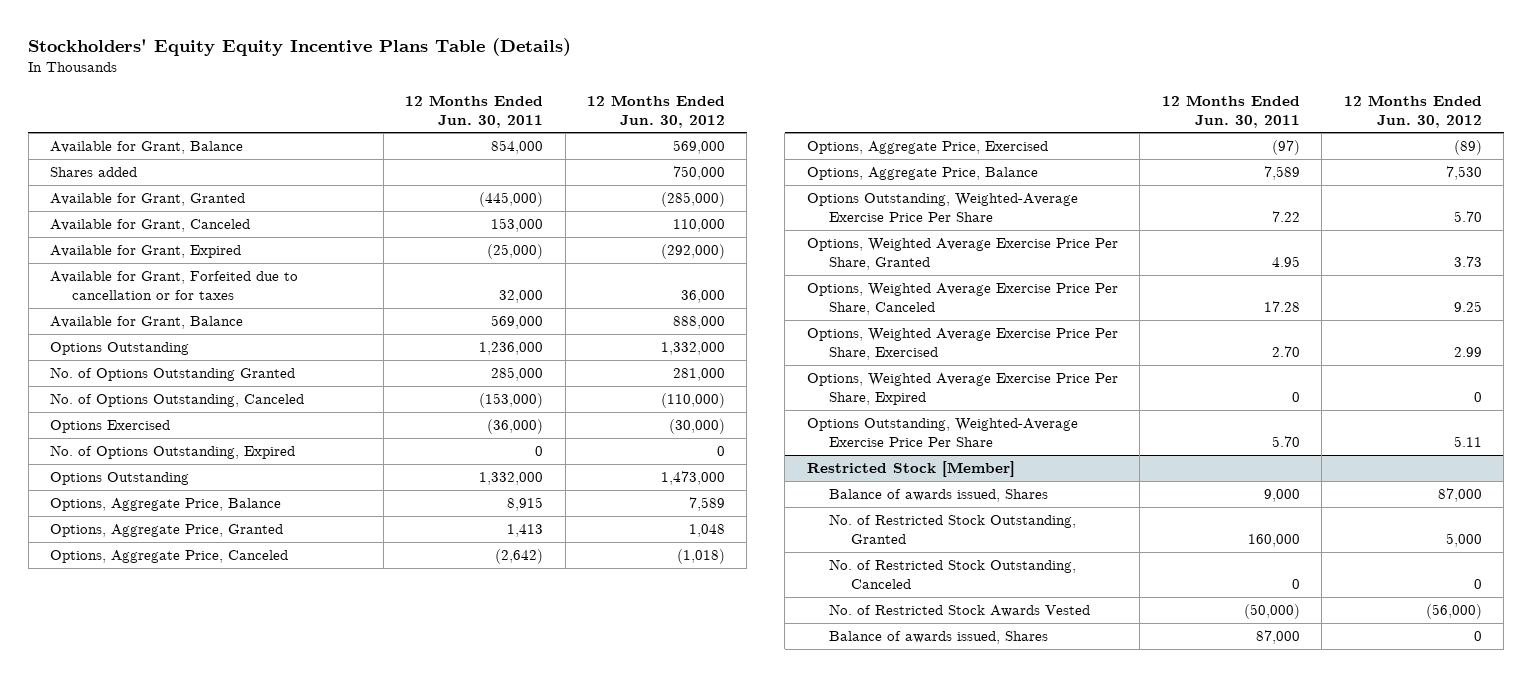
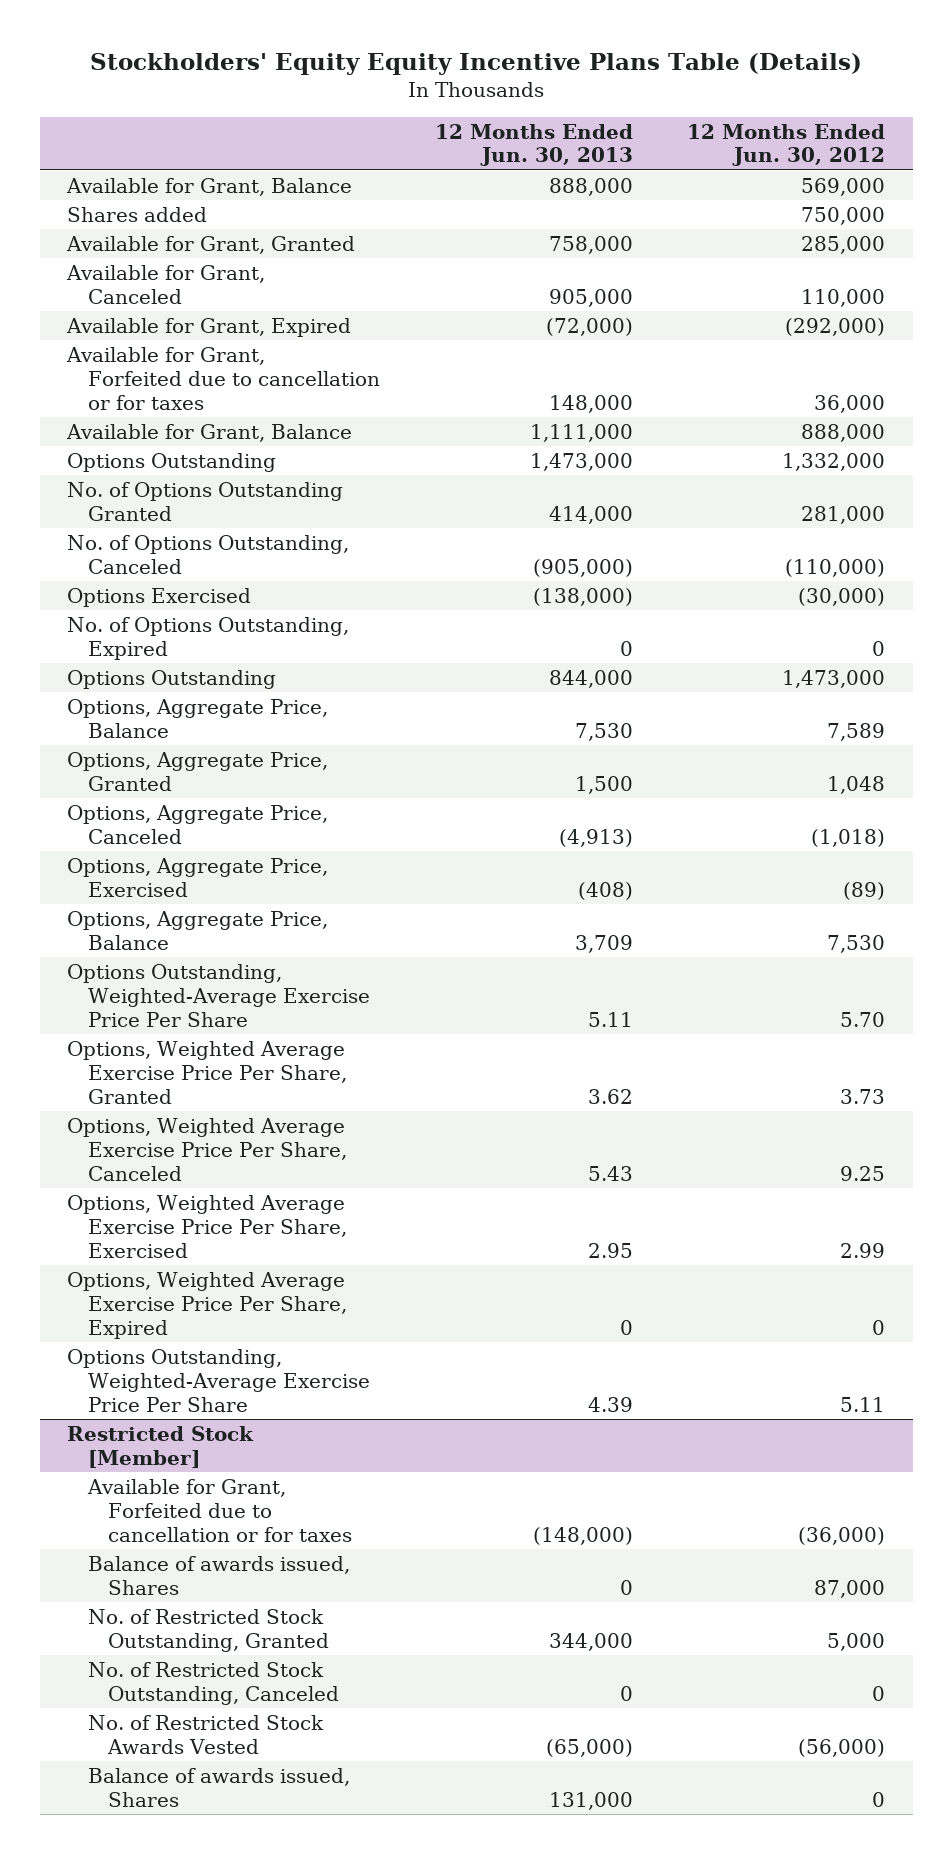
[405,94,544,128] 12 Months Ended Jun. 30, 2011 -> none
none -> [434,123,633,167] 12 Months Ended Jun. 30, 2013
[661,192,726,208] (285,000) -> [801,235,886,254] 285,000
none -> [86,1478,353,1542] Available for Grant, Forfeited due to cancellation or for taxes

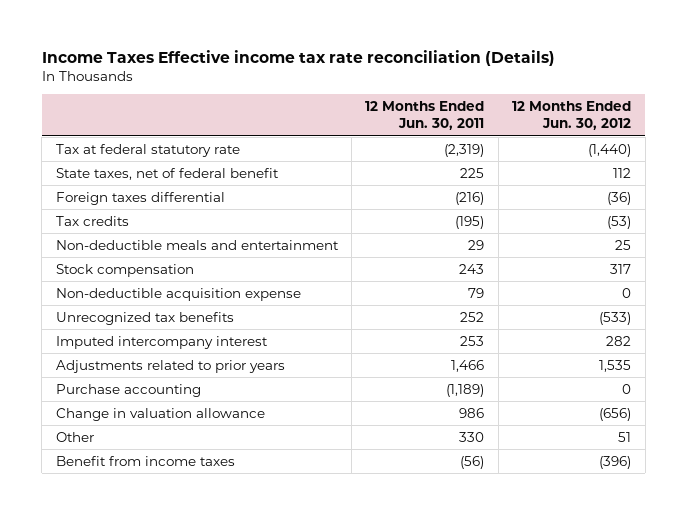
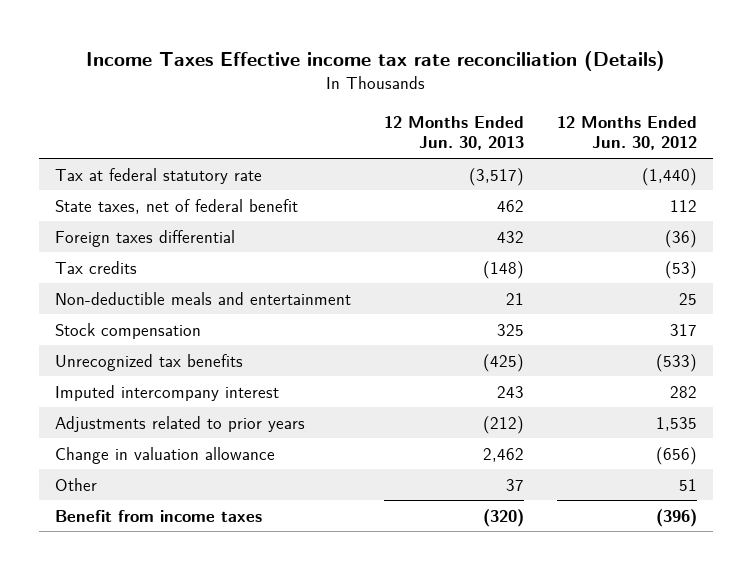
[365,101,485,131] 12 Months Ended Jun. 30, 2011 -> none
none -> [384,116,525,151] 12 Months Ended Jun. 30, 2013
[55,287,301,301] Non-deductible acquisition expense -> none
[55,383,201,397] Purchase accounting -> none

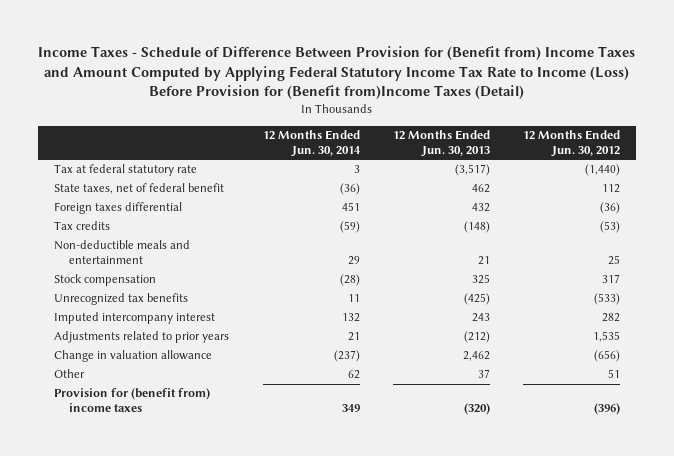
[86,50,666,71] Income Taxes Effective income tax rate reconciliation (Details) -> [38,46,636,100] Income Taxes - Schedule of Difference Between Provision for (Benefit from) Income Taxes and Amount Computed by Applying Federal Statutory Income Tax Rate to Income (Loss) Before Provision for (Benefit from)Income Taxes (Detail)
none -> [262,130,361,157] 12 Months Ended Jun. 30, 2014
[55,509,263,522] Benefit from income taxes -> [54,388,211,413] Provision for (benefit from) income taxes

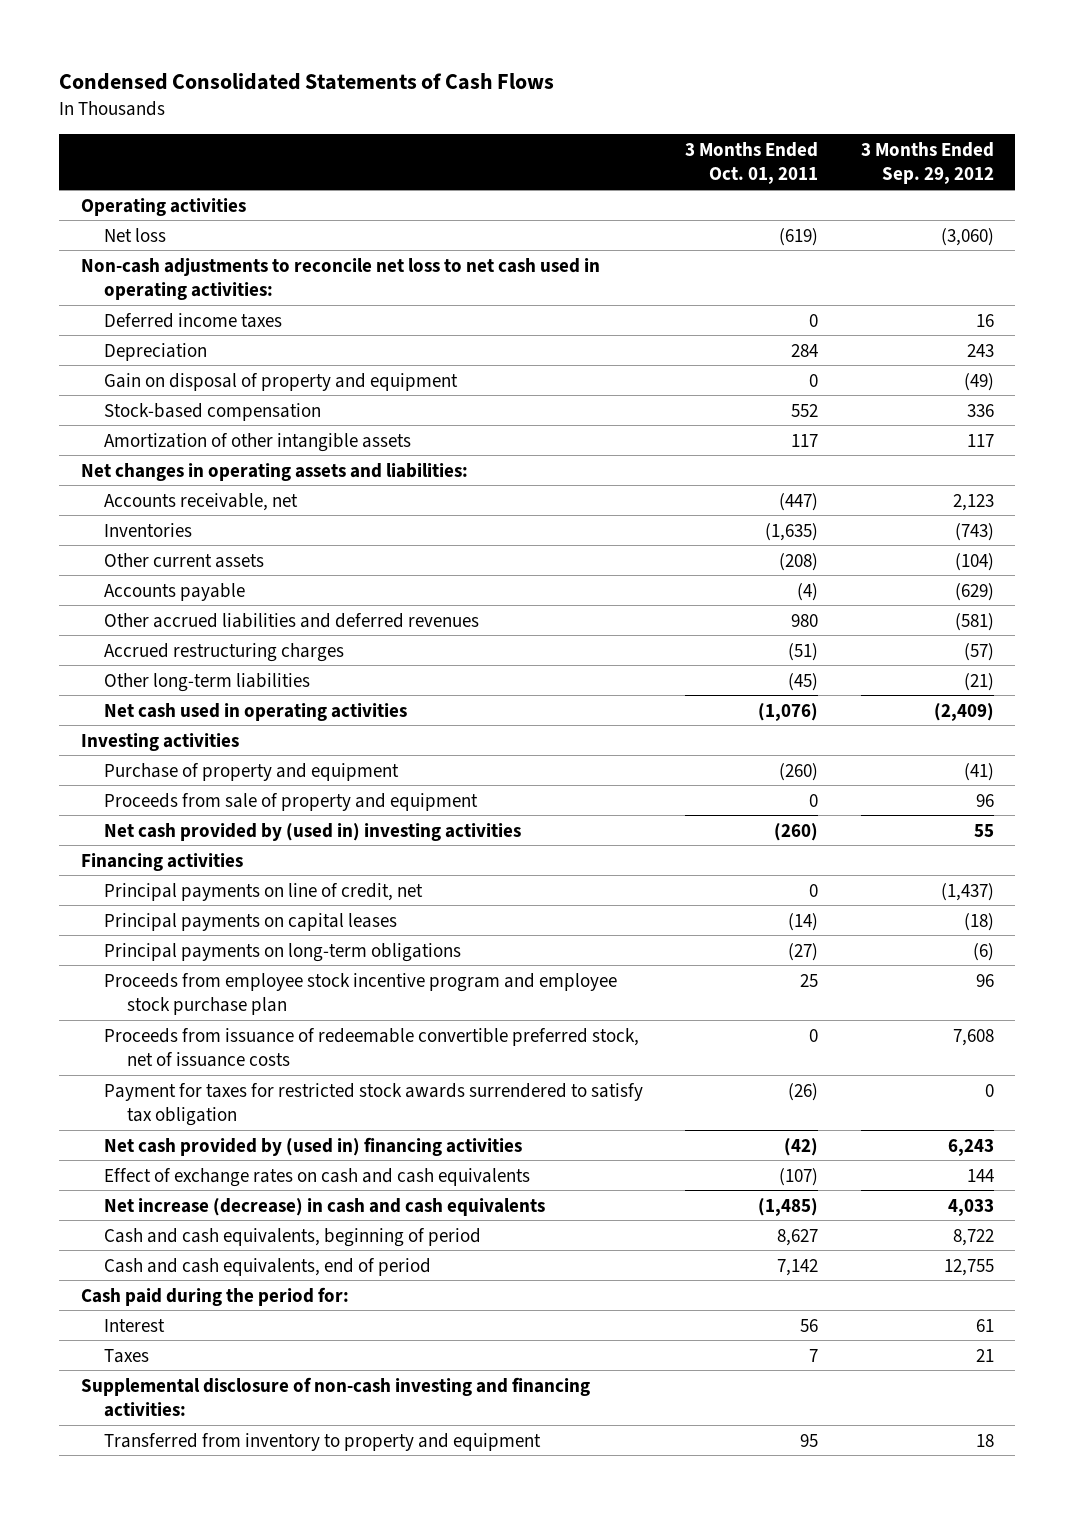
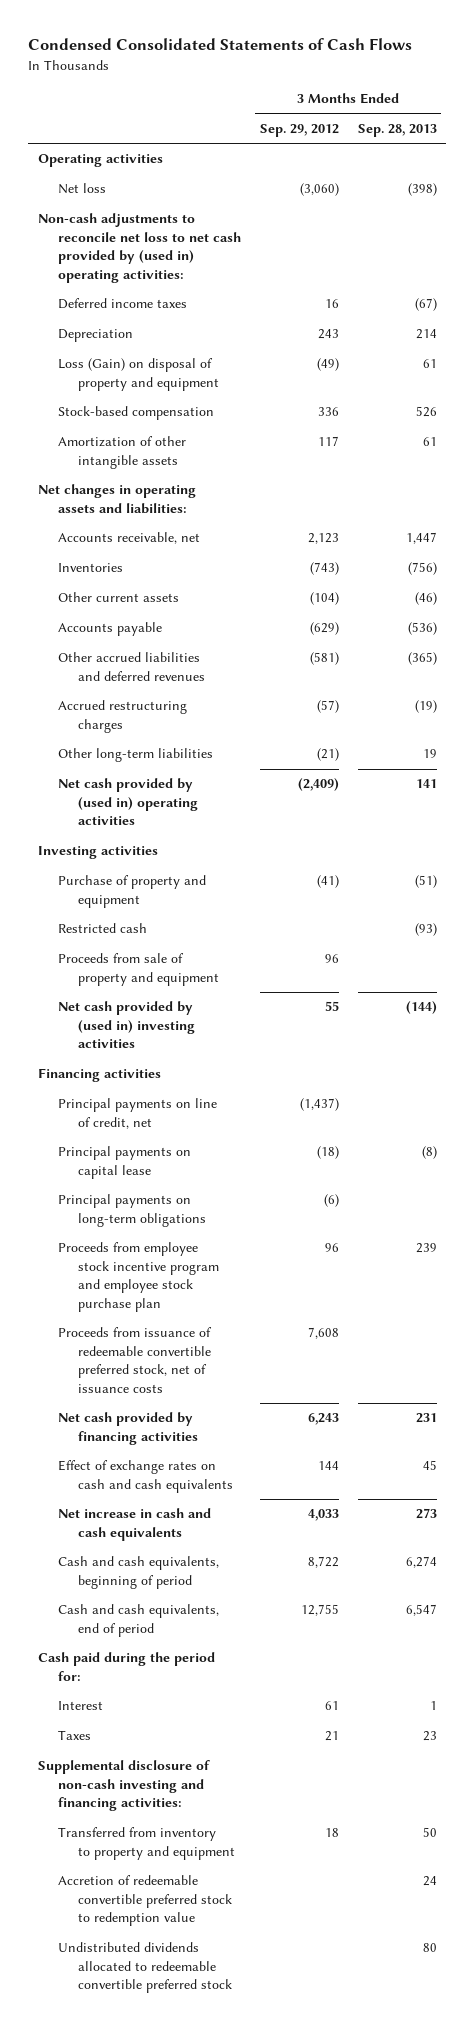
[685,141,819,185] 3 Months Ended Oct. 01, 2011 -> none
none -> [357,124,437,138] Sep. 28, 2013
[80,257,600,301] Non-cash adjustments to reconcile net loss to net cash used in operating activities: -> [37,213,242,283] Non-cash adjustments to reconcile net loss to net cash provided by (used in) operating activities:
[103,372,458,391] Gain on disposal of property and equipment -> [58,358,220,391] Loss (Gain) on disposal of property and equipment
[103,702,407,721] Net cash used in operating activities -> [58,778,199,826] Net cash provided by (used in) operating activities
none -> [58,923,148,934] Restricted cash
[103,912,397,931] Principal payments on capital leases -> [58,1146,192,1179] Principal payments on capital lease
[103,1082,643,1127] Payment for taxes for restricted stock awards surrendered to satisfy tax obligation -> none
[103,1136,522,1156] Net cash provided by (used in) financing activities -> [58,1412,199,1445] Net cash provided by financing activities
[103,1197,545,1216] Net increase (decrease) in cash and cash equivalents -> [58,1508,212,1541] Net increase in cash and cash equivalents
none -> [58,1875,233,1927] Accretion of redeemable convertible preferred stock to redemption value
none -> [58,1942,233,1994] Undistributed dividends allocated to redeemable convertible preferred stock

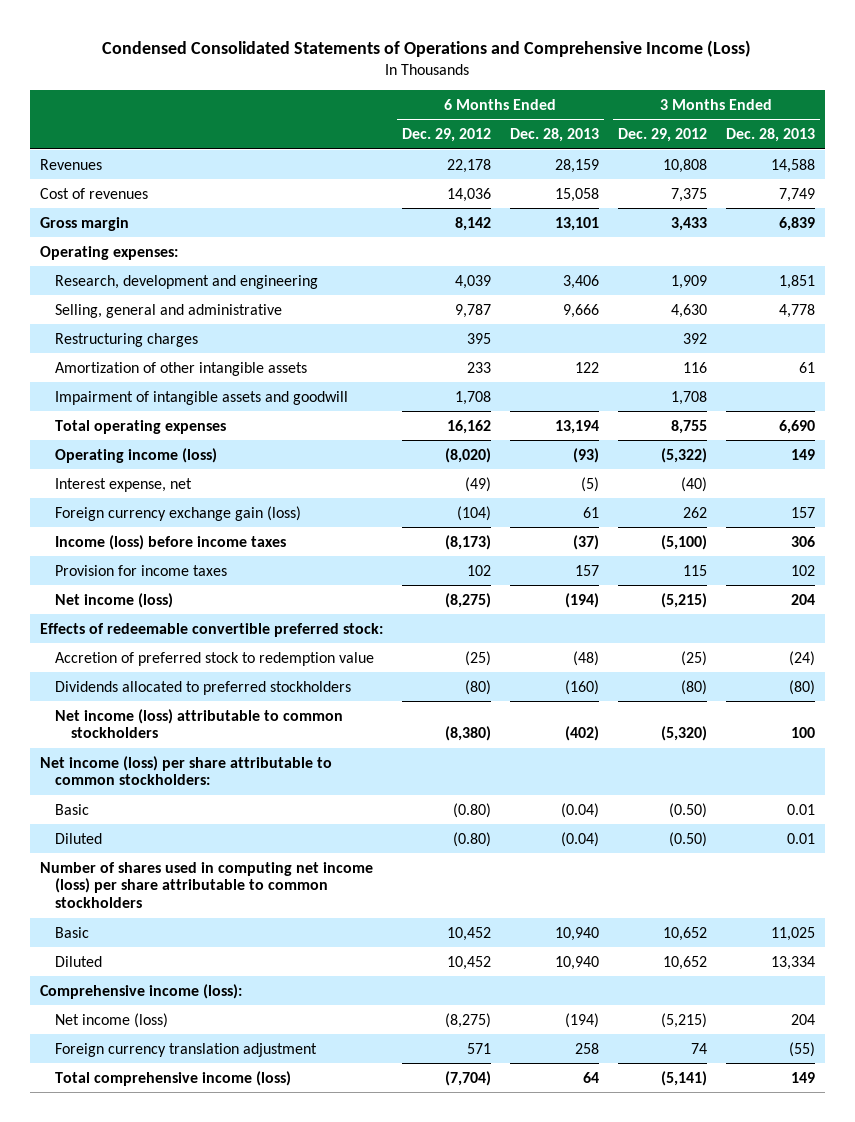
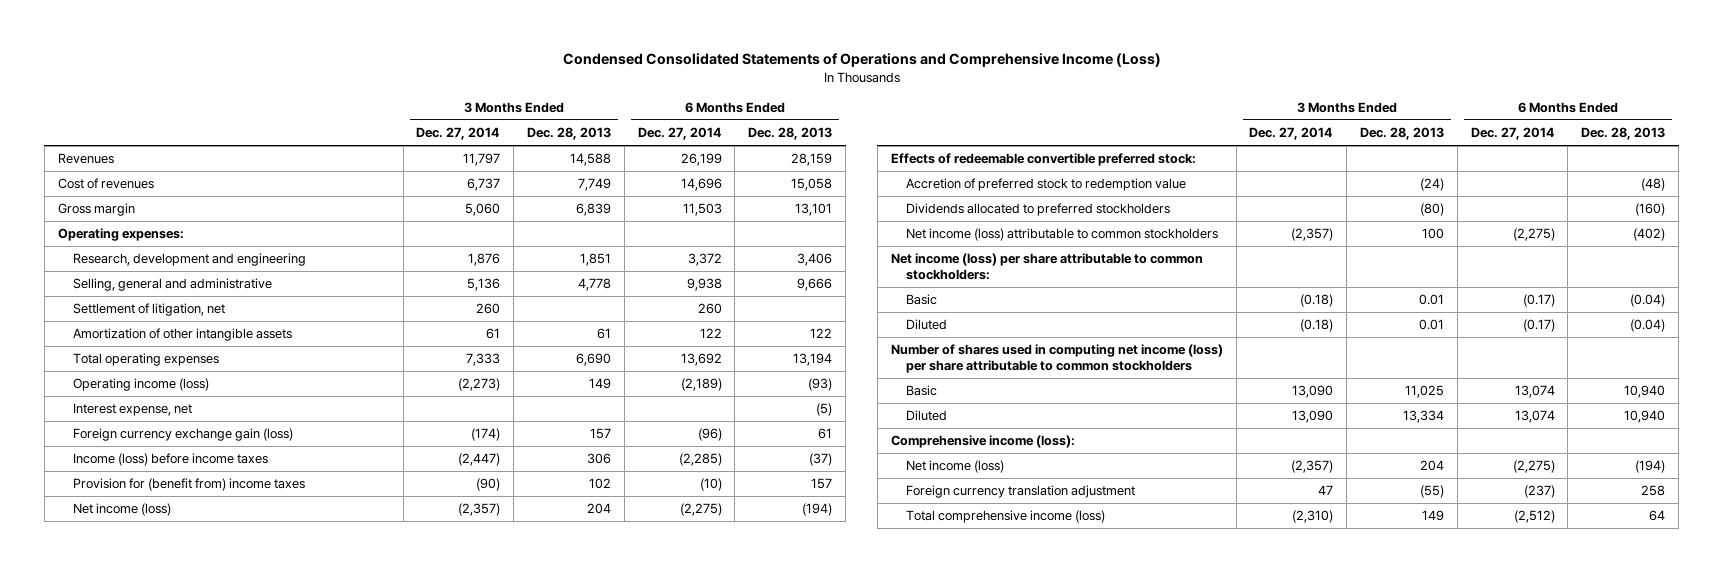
[401,128,491,143] Dec. 29, 2012 -> none
[617,128,707,143] Dec. 29, 2012 -> none
none -> [416,127,501,141] Dec. 27, 2014
none -> [637,127,722,141] Dec. 27, 2014
[55,332,199,347] Restructuring charges -> none
none -> [72,303,225,317] Settlement of litigation, net
[55,390,349,405] Impairment of intangible assets and goodwill -> none
[55,564,228,576] Provision for income taxes -> [72,478,305,492] Provision for (benefit from) income taxes

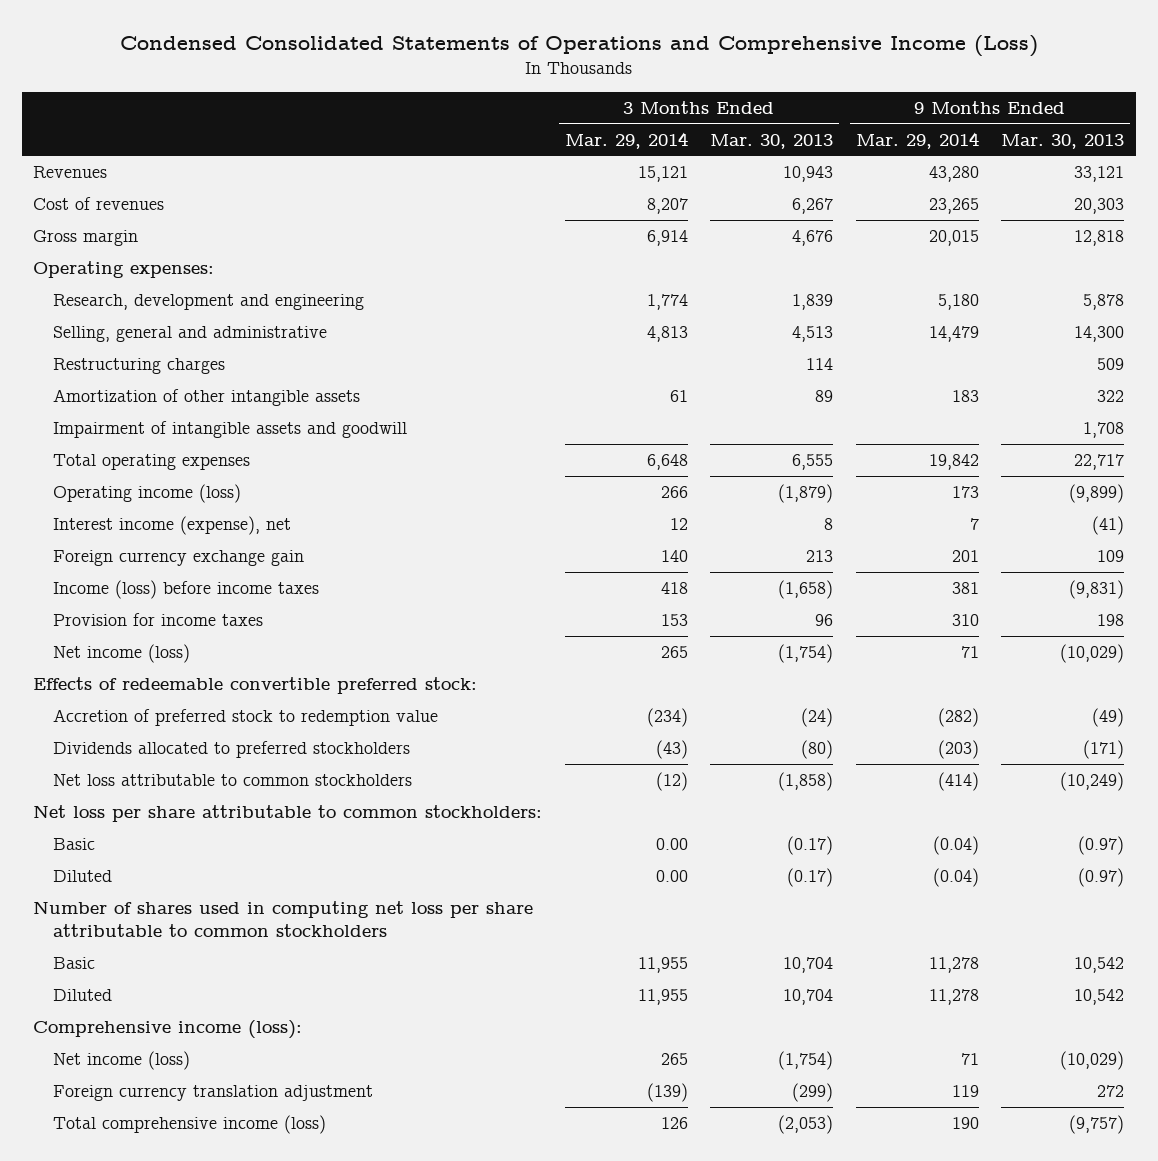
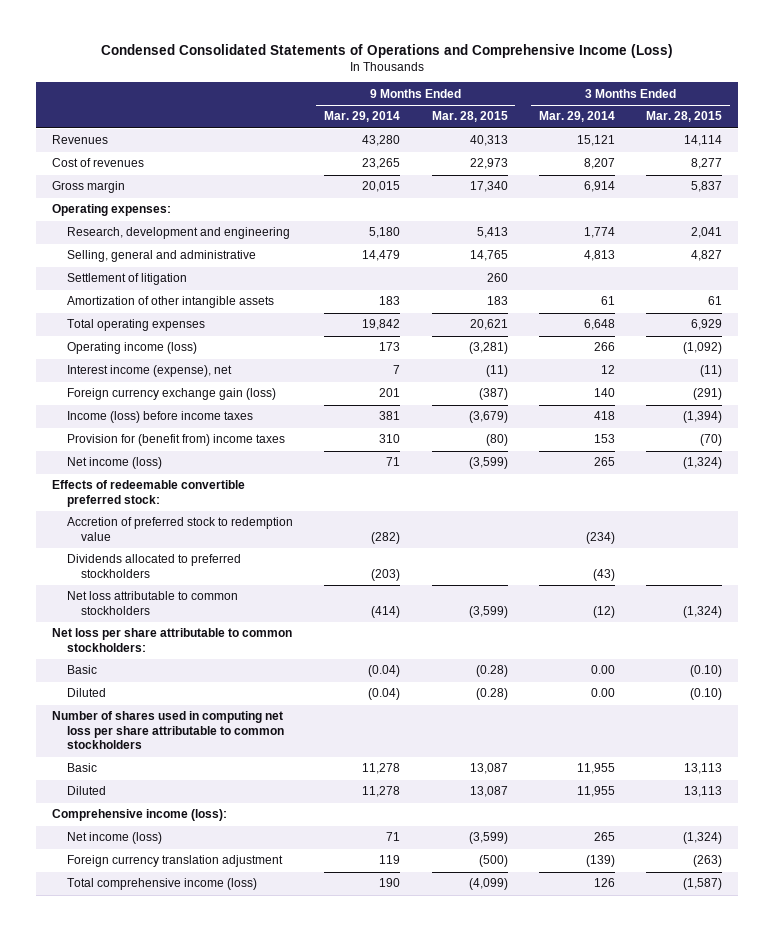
[710,133,834,149] Mar. 30, 2013 -> none
[1001,133,1125,149] Mar. 30, 2013 -> none
none -> [431,111,508,123] Mar. 28, 2015
none -> [646,111,723,123] Mar. 28, 2015
[53,357,226,374] Restructuring charges -> none
none -> [66,273,187,286] Settlement of litigation
[53,420,408,438] Impairment of intangible assets and goodwill -> none
[53,549,305,566] Foreign currency exchange gain -> [66,388,276,401] Foreign currency exchange gain (loss)
[53,612,264,626] Provision for income taxes -> [66,434,285,447] Provision for (benefit from) income taxes

